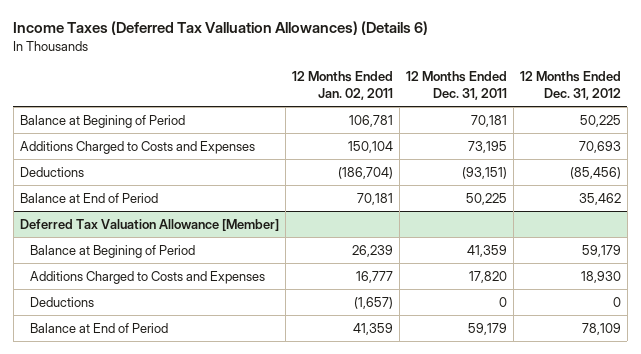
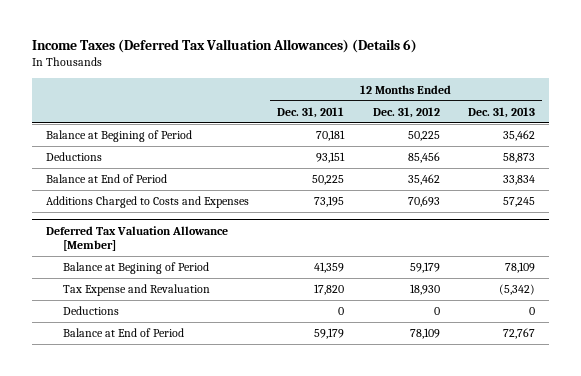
[291,71,393,100] 12 Months Ended Jan. 02, 2011 -> none
none -> [467,106,535,118] Dec. 31, 2013
[461,166,507,179] (93,151) -> [316,152,346,164] 93,151
[569,166,621,179] (85,456) -> [407,152,440,164] 85,456
[19,140,255,154] Additions Charged to Costs and Expenses -> [45,196,249,209] Additions Charged to Costs and Expenses
[29,270,265,284] Additions Charged to Costs and Expenses -> [63,284,211,297] Tax Expense and Revaluation

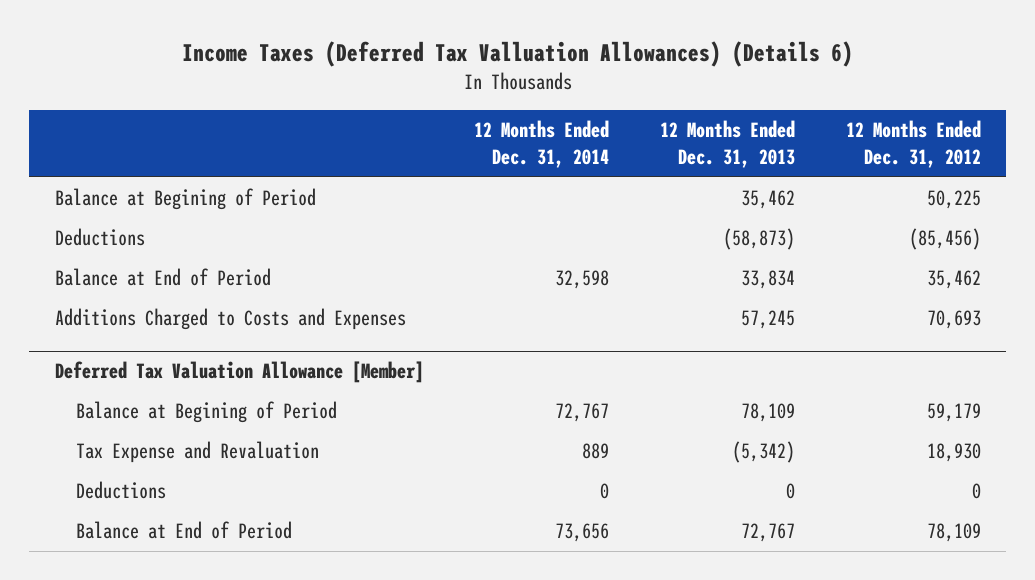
[277,106,345,118] Dec. 31, 2011 -> none
none -> [474,120,610,168] 12 Months Ended Dec. 31, 2014
[407,152,440,164] 85,456 -> [908,228,981,251] (85,456)
[502,153,535,164] 58,873 -> [722,228,795,251] (58,873)

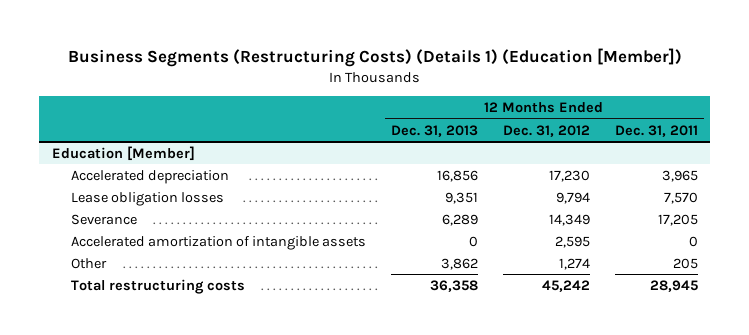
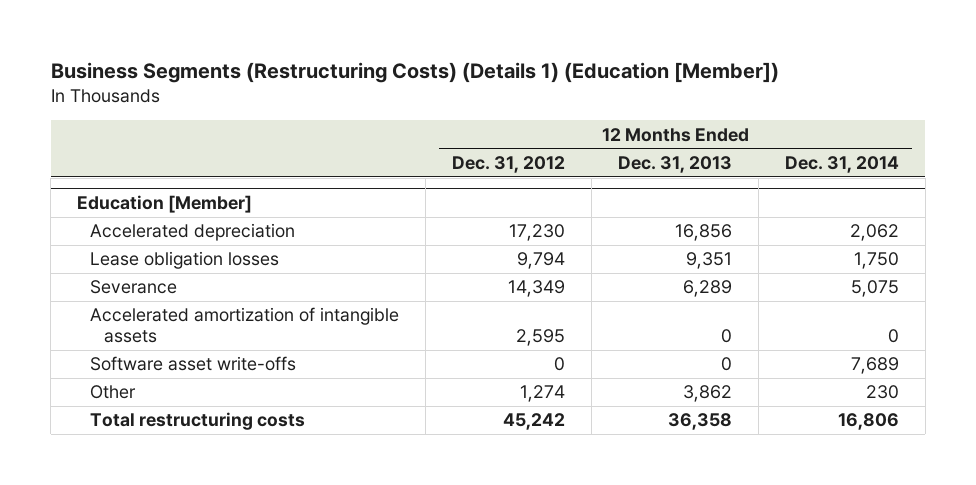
[614,124,698,137] Dec. 31, 2011 -> none
none -> [785,156,900,174] Dec. 31, 2014
none -> [90,356,297,372] Software asset write-offs

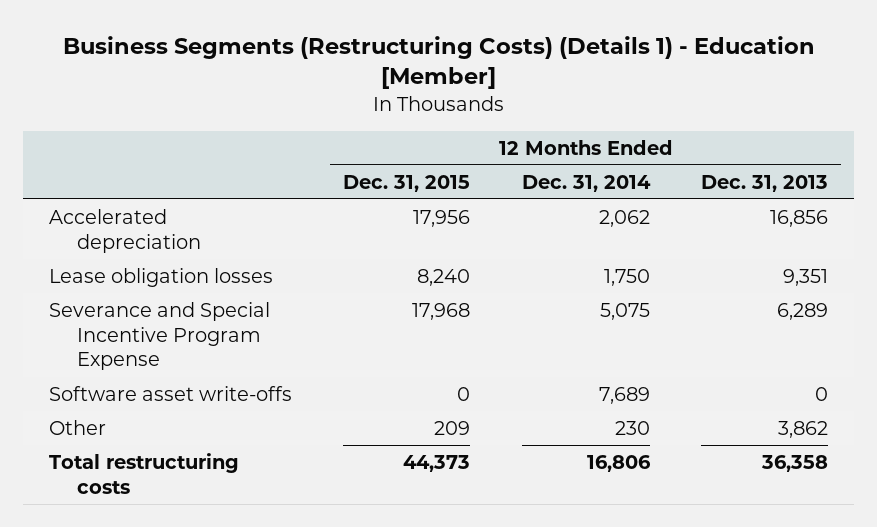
[50,62,779,84] Business Segments (Restructuring Costs) (Details 1) (Education [Member]) -> [62,35,815,90] Business Segments (Restructuring Costs) (Details 1) - Education [Member]
[452,156,566,174] Dec. 31, 2012 -> none
none -> [343,174,471,192] Dec. 31, 2015
[77,194,253,213] Education [Member] -> none
[90,307,400,344] Accelerated amortization of intangible assets -> none
[90,280,178,295] Severance -> [48,302,270,371] Severance and Special Incentive Program Expense

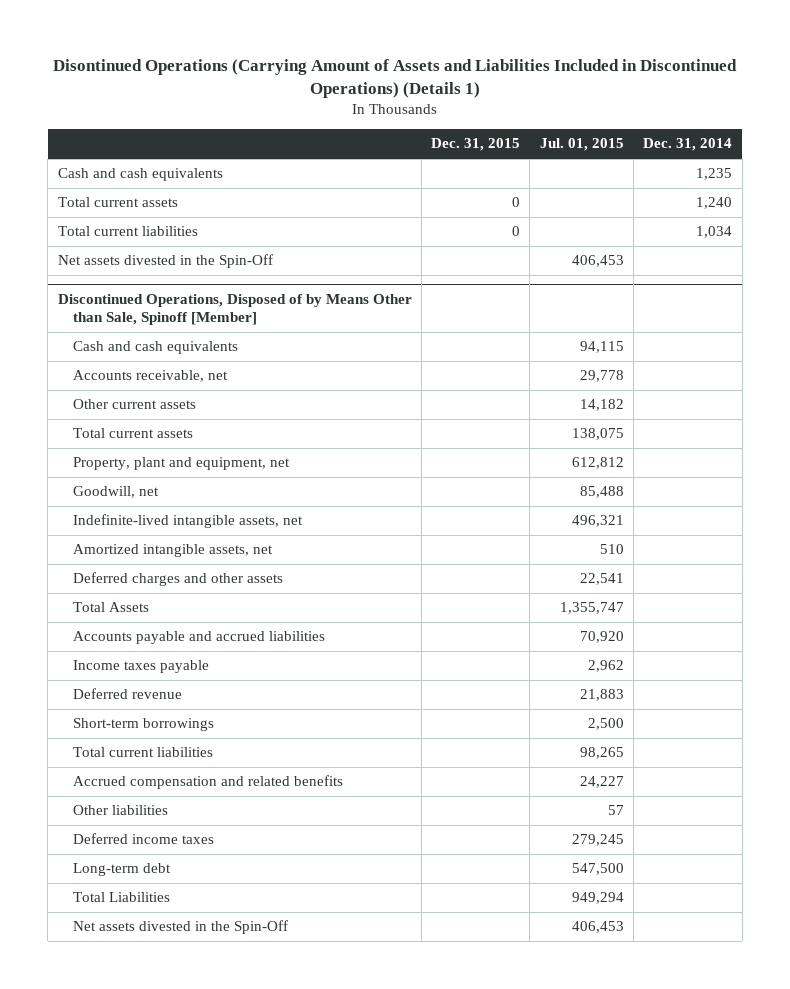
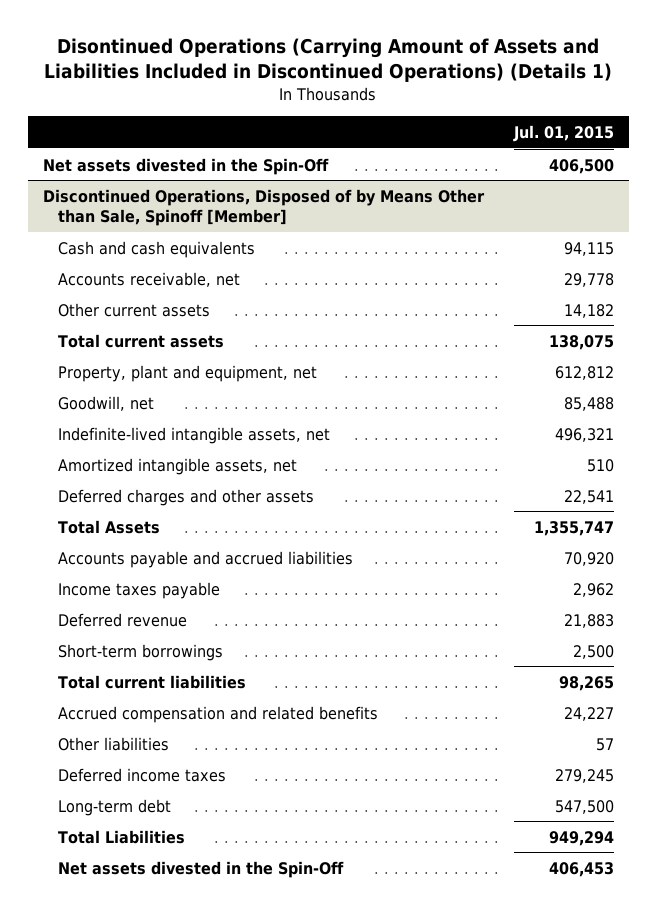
[431,138,521,152] Dec. 31, 2015 -> none
[643,138,733,152] Dec. 31, 2014 -> none
[57,168,223,182] Cash and cash equivalents -> none
[57,197,178,208] Total current assets -> none
[57,226,198,237] Total current liabilities -> none
[571,255,624,268] 406,453 -> [548,158,614,174] 406,500

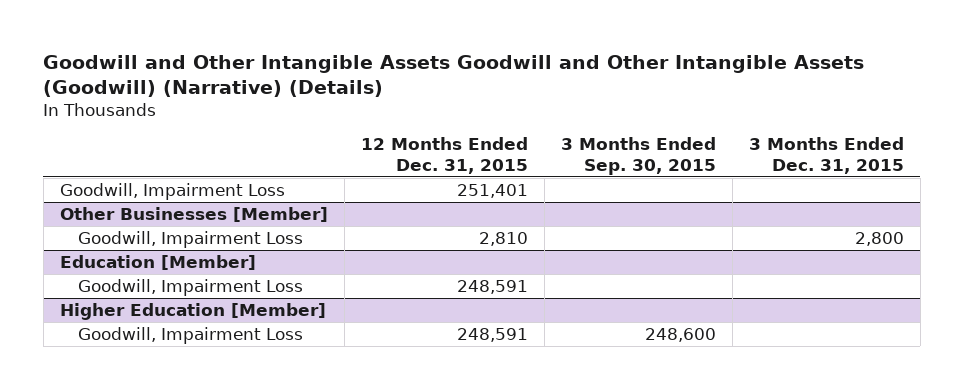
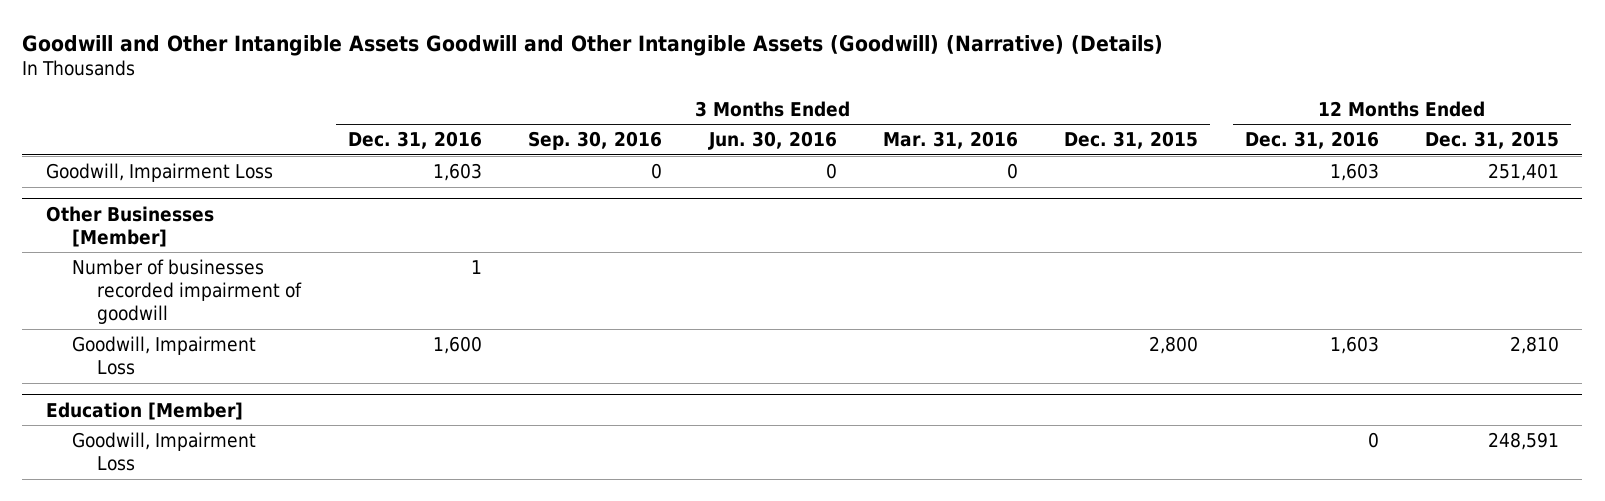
[560,137,716,175] 3 Months Ended Sep. 30, 2015 -> none
none -> [347,131,482,150] Dec. 31, 2016
none -> [528,131,663,151] Sep. 30, 2016
none -> [707,131,837,151] Jun. 30, 2016
none -> [882,131,1018,150] Mar. 31, 2016
none -> [1244,131,1379,150] Dec. 31, 2016
none -> [71,258,303,325] Number of businesses recorded impairment of goodwill
[59,303,326,321] Higher Education [Member] -> none
[78,327,304,345] Goodwill, Impairment Loss -> none

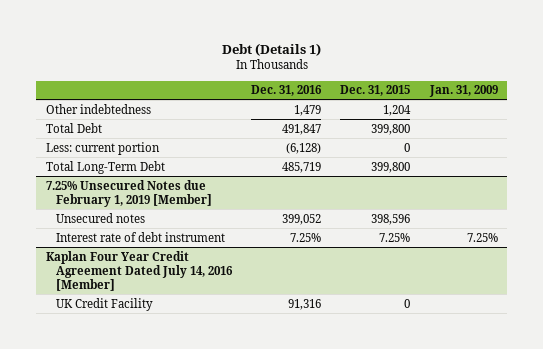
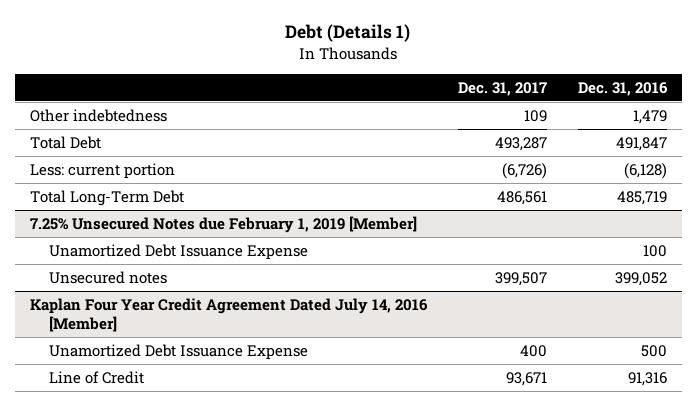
[340,85,411,97] Dec. 31, 2015 -> none
[428,85,498,98] Jan. 31, 2009 -> none
none -> [457,81,547,96] Dec. 31, 2017
none -> [49,243,309,260] Unamortized Debt Issuance Expense
[55,231,225,242] Interest rate of debt instrument -> none
none -> [49,343,309,360] Unamortized Debt Issuance Expense
[55,297,153,311] UK Credit Facility -> [49,370,145,384] Line of Credit

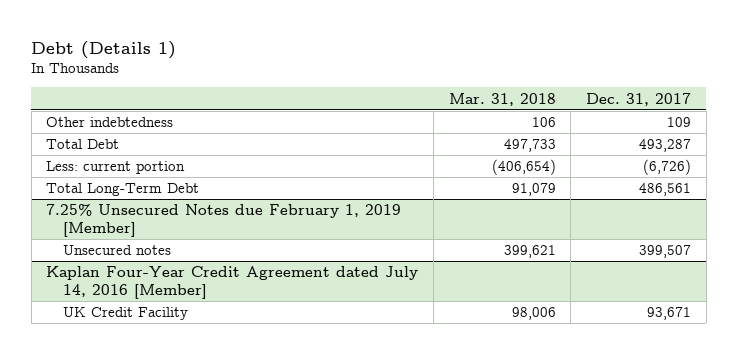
[577,81,668,96] Dec. 31, 2016 -> none
none -> [448,92,556,106] Mar. 31, 2018
[49,243,309,260] Unamortized Debt Issuance Expense -> none
[49,343,309,360] Unamortized Debt Issuance Expense -> none
[30,297,429,333] Kaplan Four Year Credit Agreement Dated July 14, 2016 [Member] -> [46,266,419,300] Kaplan Four-Year Credit Agreement dated July 14, 2016 [Member]
[49,370,145,384] Line of Credit -> [63,307,189,321] UK Credit Facility

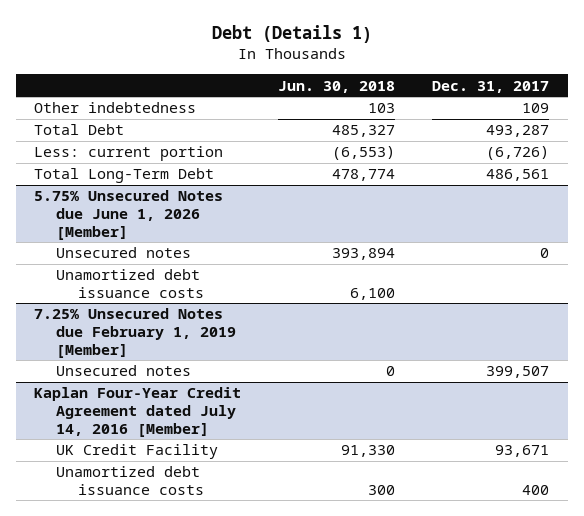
[448,92,556,106] Mar. 31, 2018 -> none
none -> [278,80,396,93] Jun. 30, 2018
none -> [34,190,224,240] 5.75% Unsecured Notes due June 1, 2026 [Member]
none -> [56,247,192,259] Unsecured notes
none -> [56,269,204,298] Unamortized debt issuance costs
none -> [56,466,204,495] Unamortized debt issuance costs

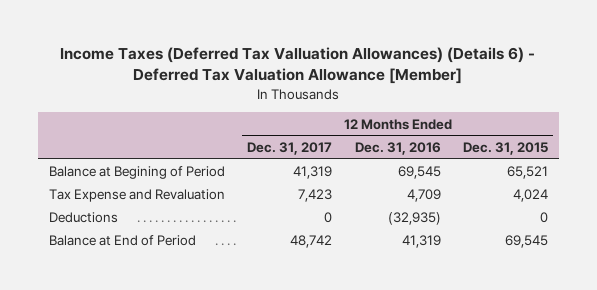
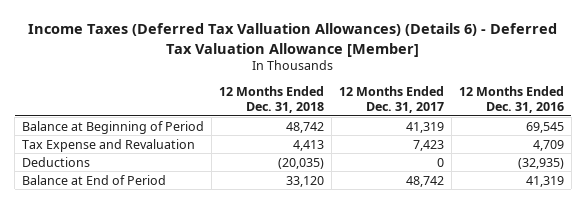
[462,141,548,155] Dec. 31, 2015 -> none
none -> [219,86,325,113] 12 Months Ended Dec. 31, 2018
[49,166,226,180] Balance at Begining of Period -> [22,120,205,134] Balance at Beginning of Period

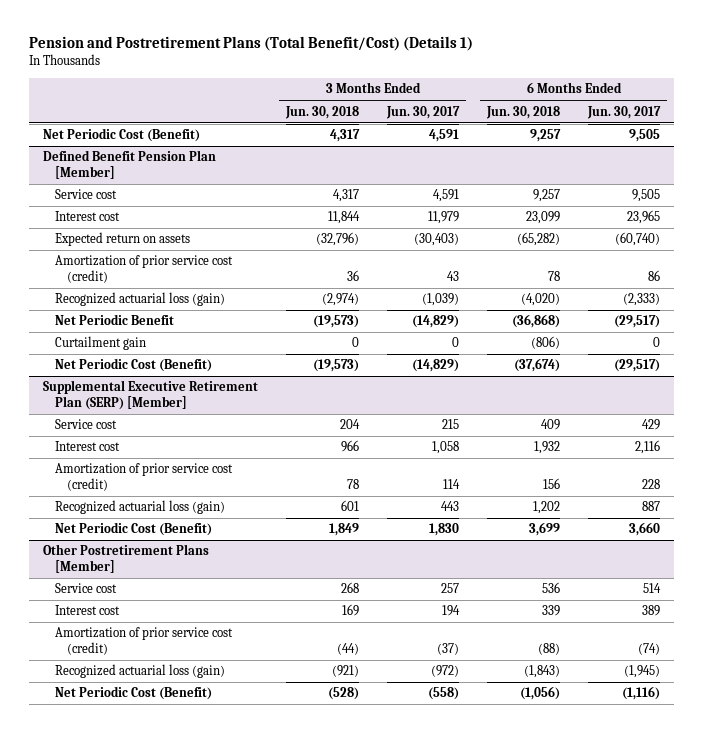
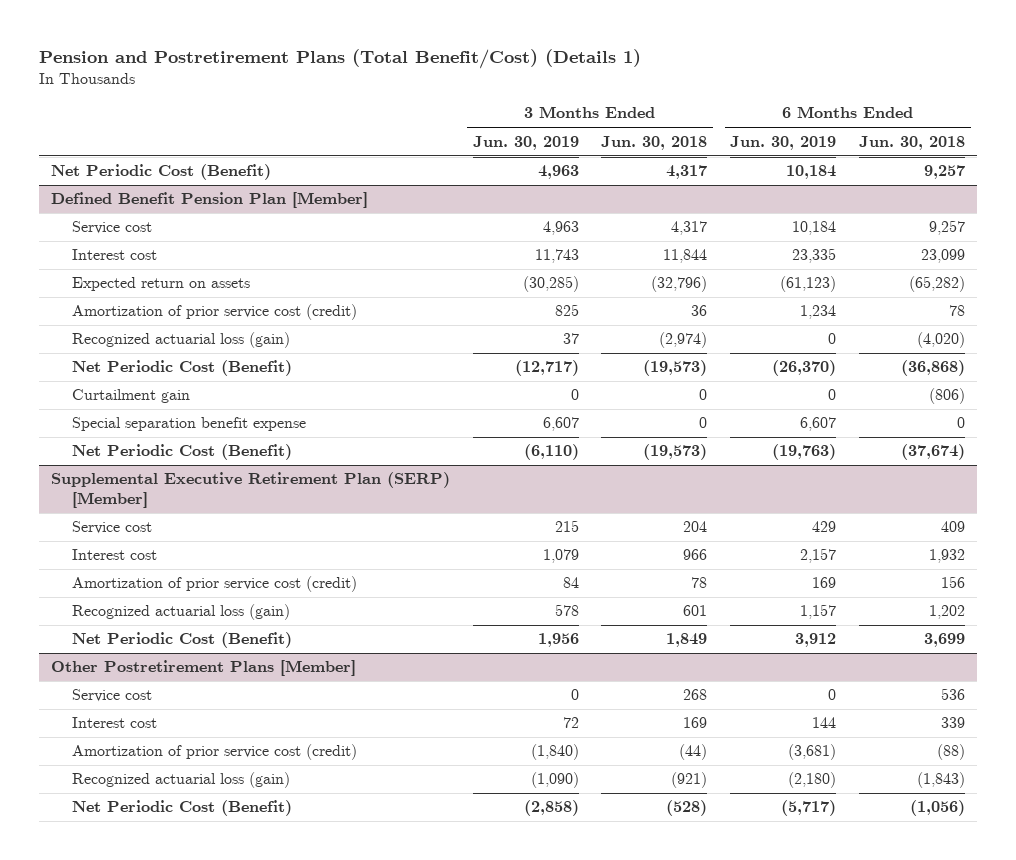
[386,105,461,119] Jun. 30, 2017 -> none
[587,105,662,119] Jun. 30, 2017 -> none
none -> [472,135,579,150] Jun. 30, 2019
none -> [730,135,837,150] Jun. 30, 2019
[54,314,174,326] Net Periodic Benefit -> [72,360,293,377] Net Periodic Cost (Benefit)
none -> [72,417,307,432] Special separation benefit expense

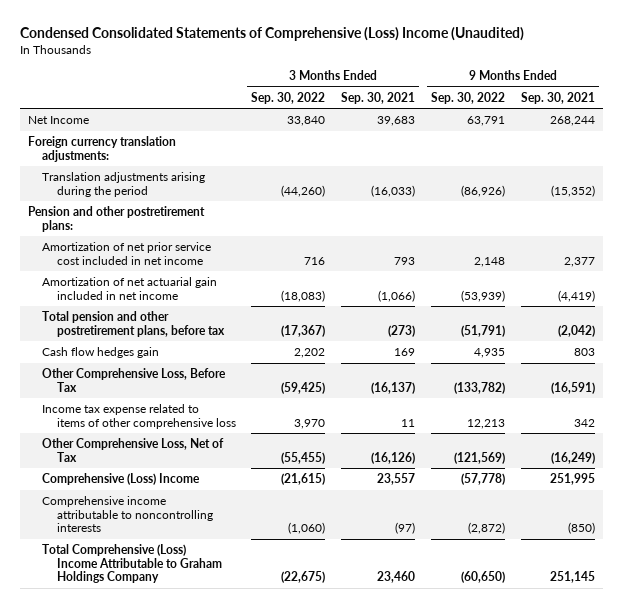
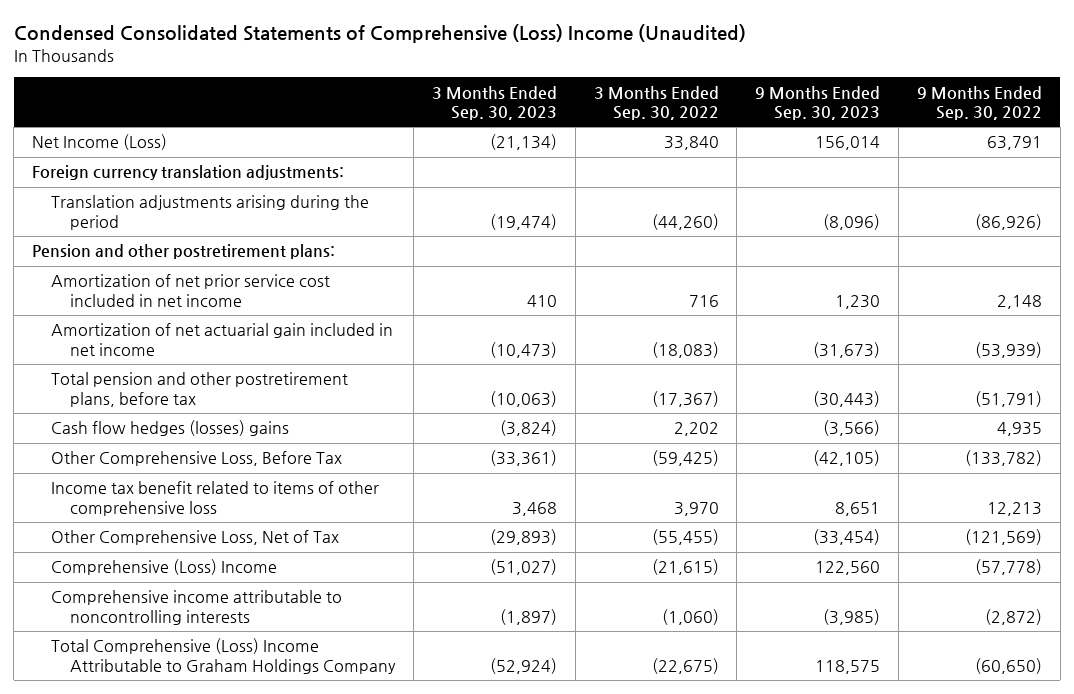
[341,91,416,104] Sep. 30, 2021 -> none
[520,91,595,104] Sep. 30, 2021 -> none
none -> [431,85,557,121] 3 Months Ended Sep. 30, 2023
none -> [755,85,881,121] 9 Months Ended Sep. 30, 2023
[27,115,89,124] Net Income -> [32,134,168,151] Net Income (Loss)
[42,346,160,358] Cash flow hedges gain -> [51,420,290,437] Cash flow hedges (losses) gains
[42,403,236,429] Income tax expense related to items of other comprehensive loss -> [51,481,380,517] Income tax benefit related to items of other comprehensive loss

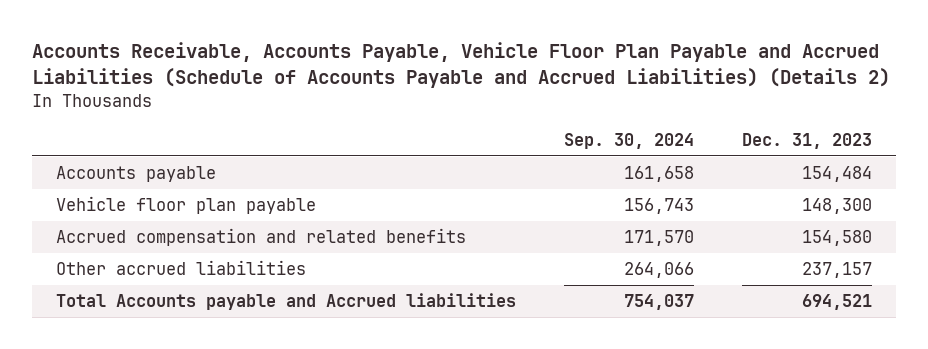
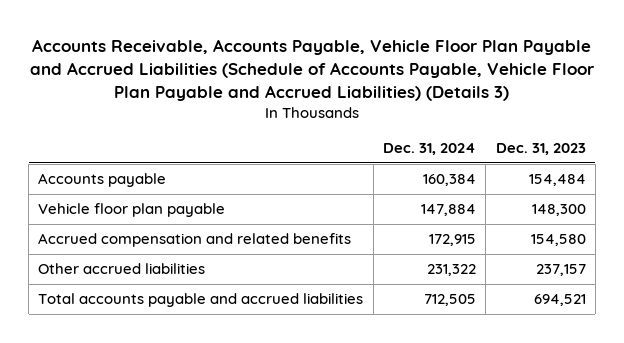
[32,42,891,89] Accounts Receivable, Accounts Payable, Vehicle Floor Plan Payable and Accrued Liabilities (Schedule of Accounts Payable and Accrued Liabilities) (Details 2) -> [30,38,596,101] Accounts Receivable, Accounts Payable, Vehicle Floor Plan Payable and Accrued Liabilities (Schedule of Accounts Payable, Vehicle Floor Plan Payable and Accrued Liabilities) (Details 3)
[564,132,695,149] Sep. 30, 2024 -> none
none -> [383,142,477,155] Dec. 31, 2024
[56,293,517,311] Total Accounts payable and Accrued liabilities -> [38,293,364,308] Total accounts payable and accrued liabilities

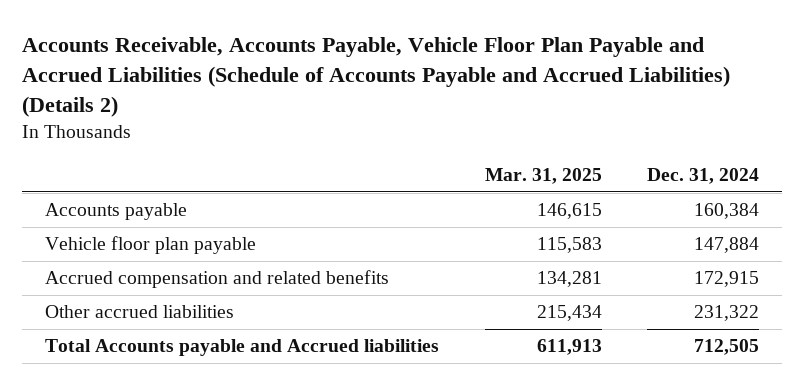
[30,38,596,101] Accounts Receivable, Accounts Payable, Vehicle Floor Plan Payable and Accrued Liabilities (Schedule of Accounts Payable, Vehicle Floor Plan Payable and Accrued Liabilities) (Details 3) -> [22,37,731,118] Accounts Receivable, Accounts Payable, Vehicle Floor Plan Payable and Accrued Liabilities (Schedule of Accounts Payable and Accrued Liabilities) (Details 2)
[495,142,586,155] Dec. 31, 2023 -> none
none -> [484,167,602,184] Mar. 31, 2025
[38,293,364,308] Total accounts payable and accrued liabilities -> [44,339,439,357] Total Accounts payable and Accrued liabilities

